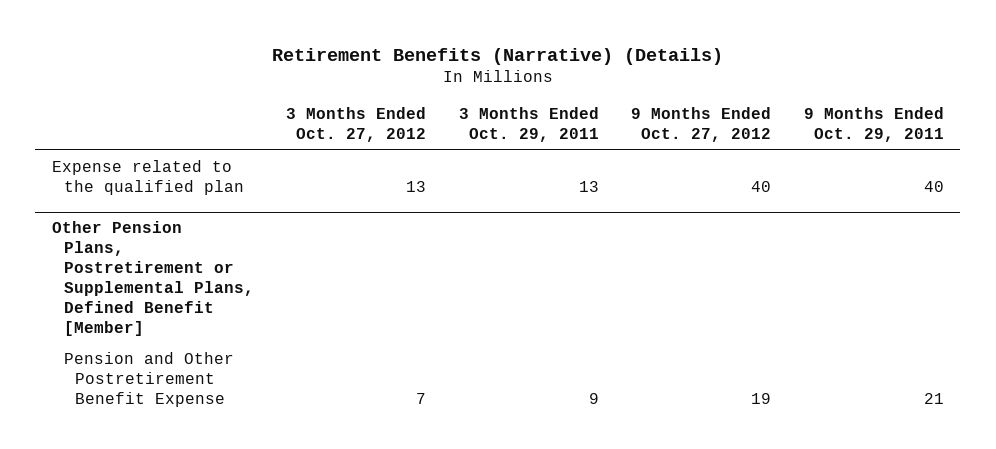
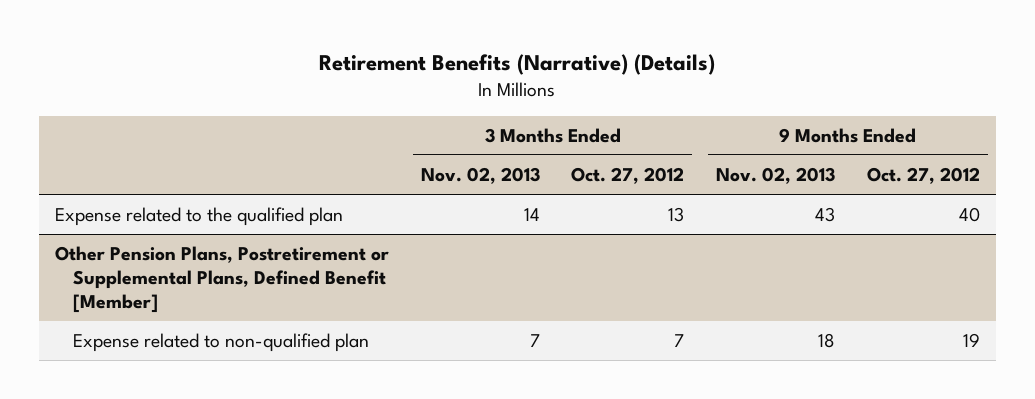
[458,107,599,143] 3 Months Ended Oct. 29, 2011 -> none
[803,107,944,143] 9 Months Ended Oct. 29, 2011 -> none
none -> [420,166,540,184] Nov. 02, 2013
none -> [716,166,836,184] Nov. 02, 2013
[63,351,234,407] Pension and Other Postretirement Benefit Expense -> [73,333,370,353] Expense related to non-qualified plan

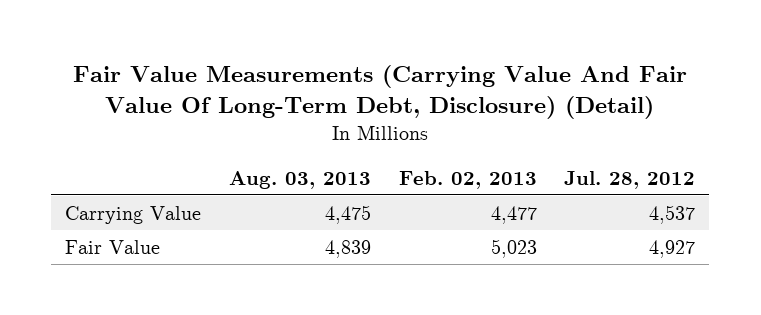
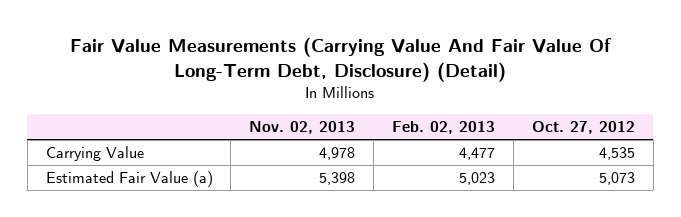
[228,170,371,189] Aug. 03, 2013 -> none
[564,170,696,189] Jul. 28, 2012 -> none
none -> [249,121,356,135] Nov. 02, 2013
none -> [532,121,636,135] Oct. 27, 2012
[65,240,161,255] Fair Value -> [45,171,213,188] Estimated Fair Value (a)

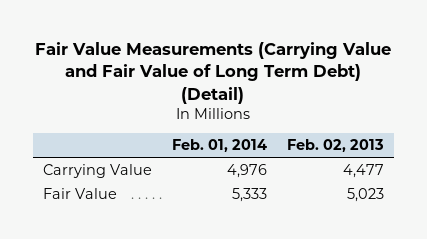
[70,36,613,82] Fair Value Measurements (Carrying Value And Fair Value Of Long-Term Debt, Disclosure) (Detail) -> [35,42,392,104] Fair Value Measurements (Carrying Value and Fair Value of Long Term Debt) (Detail)
[249,121,356,135] Nov. 02, 2013 -> none
[532,121,636,135] Oct. 27, 2012 -> none
none -> [171,139,267,153] Feb. 01, 2014
[45,171,213,188] Estimated Fair Value (a) -> [42,187,117,199] Fair Value

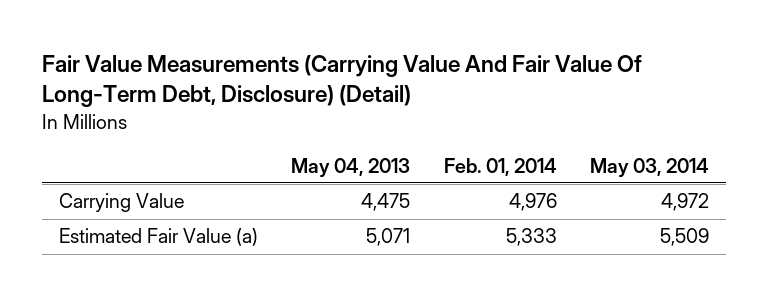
[35,42,392,104] Fair Value Measurements (Carrying Value and Fair Value of Long Term Debt) (Detail) -> [41,55,642,108] Fair Value Measurements (Carrying Value And Fair Value Of Long-Term Debt, Disclosure) (Detail)
[286,139,384,153] Feb. 02, 2013 -> none
none -> [291,157,411,177] May 04, 2013
none -> [590,157,710,177] May 03, 2014
[42,187,117,199] Fair Value -> [58,228,258,247] Estimated Fair Value (a)

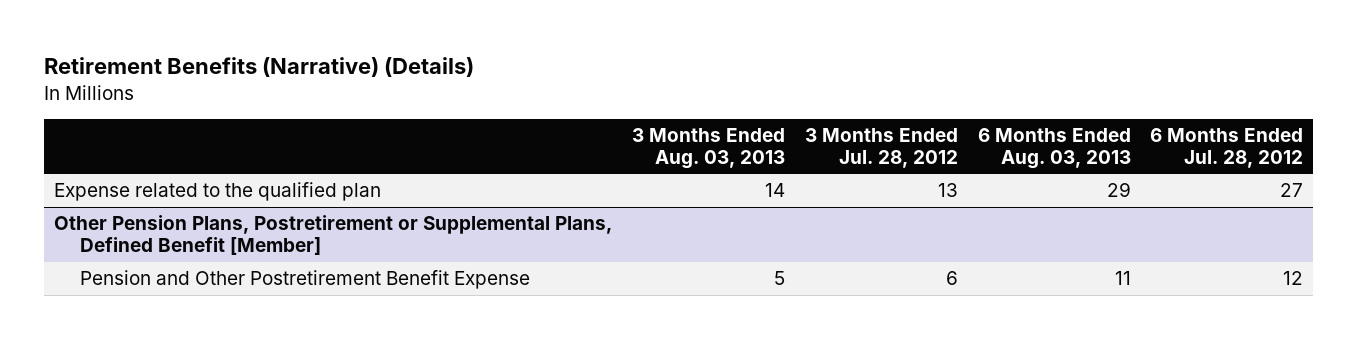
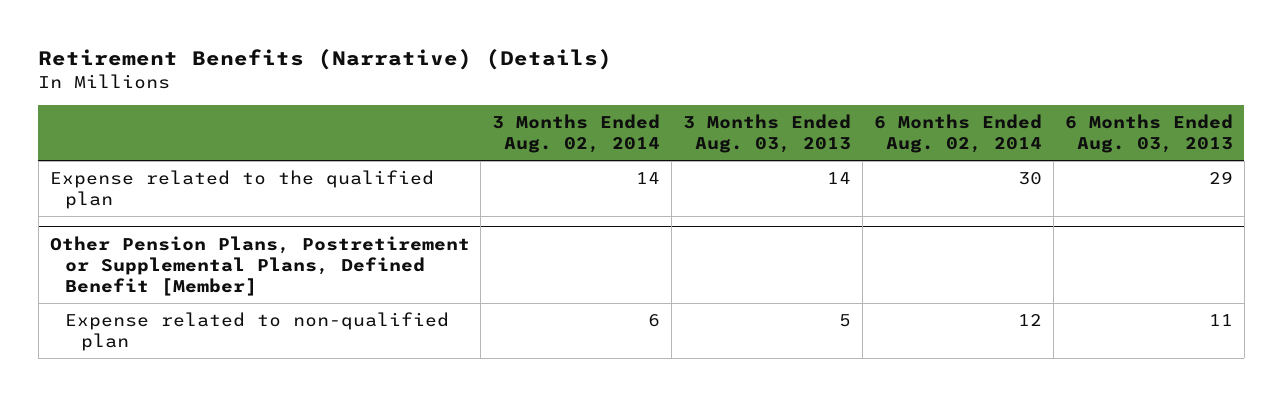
[804,127,958,168] 3 Months Ended Jul. 28, 2012 -> none
[1150,127,1304,168] 6 Months Ended Jul. 28, 2012 -> none
none -> [492,113,661,153] 3 Months Ended Aug. 02, 2014
none -> [874,113,1043,153] 6 Months Ended Aug. 02, 2014
[80,270,531,290] Pension and Other Postretirement Benefit Expense -> [65,312,450,352] Expense related to non-qualified plan

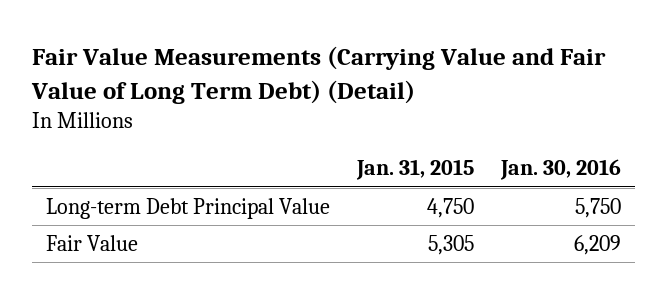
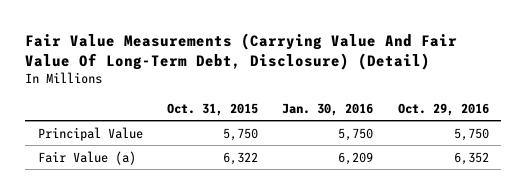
[30,46,606,104] Fair Value Measurements (Carrying Value and Fair Value of Long Term Debt) (Detail) -> [25,32,458,70] Fair Value Measurements (Carrying Value And Fair Value Of Long-Term Debt, Disclosure) (Detail)
[355,159,474,181] Jan. 31, 2015 -> none
none -> [167,102,259,116] Oct. 31, 2015
none -> [397,102,489,116] Oct. 29, 2016
[45,197,330,219] Long-term Debt Principal Value -> [37,126,143,141] Principal Value
[45,234,138,251] Fair Value -> [37,150,136,165] Fair Value (a)

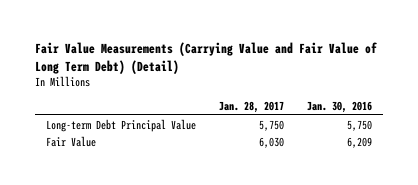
[25,32,458,70] Fair Value Measurements (Carrying Value And Fair Value Of Long-Term Debt, Disclosure) (Detail) -> [35,41,378,74] Fair Value Measurements (Carrying Value and Fair Value of Long Term Debt) (Detail)
[167,102,259,116] Oct. 31, 2015 -> none
[397,102,489,116] Oct. 29, 2016 -> none
none -> [219,101,285,114] Jan. 28, 2017
[37,126,143,141] Principal Value -> [46,118,197,132] Long-term Debt Principal Value
[37,150,136,165] Fair Value (a) -> [46,135,97,147] Fair Value

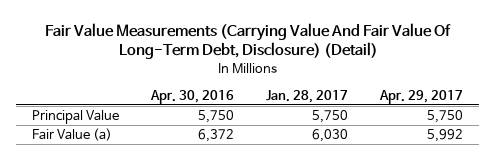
[35,41,378,74] Fair Value Measurements (Carrying Value and Fair Value of Long Term Debt) (Detail) -> [44,22,451,60] Fair Value Measurements (Carrying Value And Fair Value Of Long-Term Debt, Disclosure) (Detail)
[306,101,372,114] Jan. 30, 2016 -> none
none -> [149,89,234,104] Apr. 30, 2016
none -> [379,89,464,104] Apr. 29, 2017
[46,118,197,132] Long-term Debt Principal Value -> [31,110,119,125] Principal Value
[46,135,97,147] Fair Value -> [31,128,112,142] Fair Value (a)

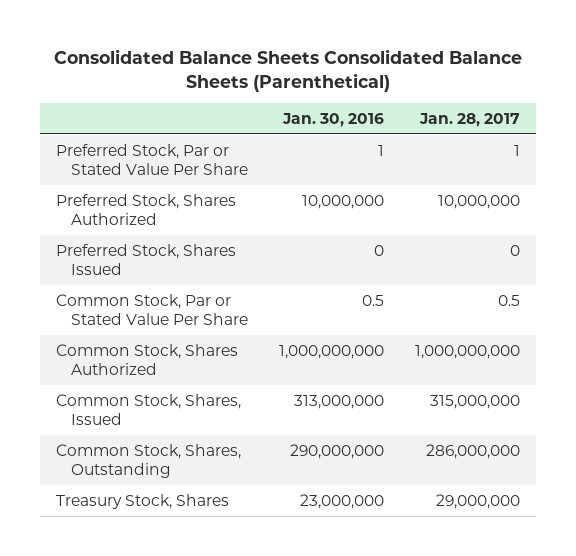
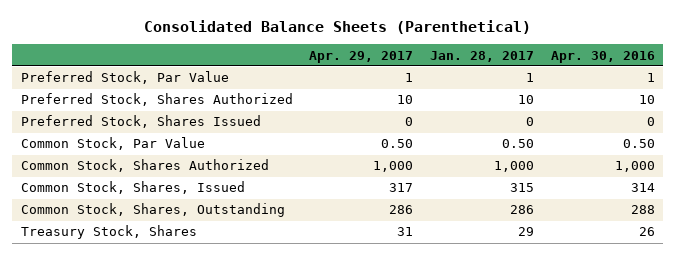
[54,49,523,92] Consolidated Balance Sheets Consolidated Balance Sheets (Parenthetical) -> [143,19,531,34] Consolidated Balance Sheets (Parenthetical)
[282,112,385,127] Jan. 30, 2016 -> none
none -> [309,50,414,63] Apr. 29, 2017
none -> [550,50,655,63] Apr. 30, 2016
[56,143,248,176] Preferred Stock, Par or Stated Value Per Share -> [20,71,229,85] Preferred Stock, Par Value
[438,194,521,209] 10,000,000 -> [518,95,535,105] 10
[56,293,248,326] Common Stock, Par or Stated Value Per Share -> [20,137,205,151] Common Stock, Par Value
[498,294,521,306] 0.5 -> [502,139,535,149] 0.50
[415,344,521,359] 1,000,000,000 -> [494,161,535,173] 1,000
[430,394,521,409] 315,000,000 -> [510,183,535,193] 315
[426,443,521,459] 286,000,000 -> [510,205,535,215] 286
[436,493,521,509] 29,000,000 -> [518,227,535,237] 29

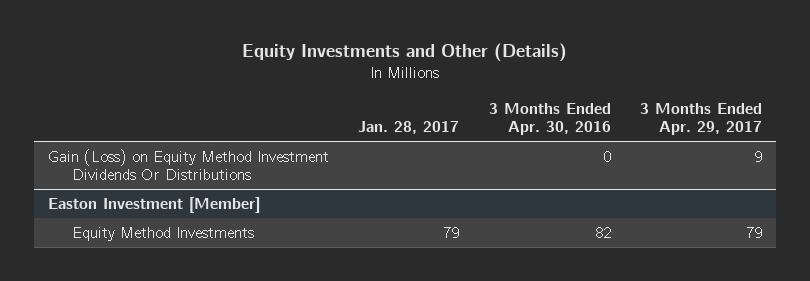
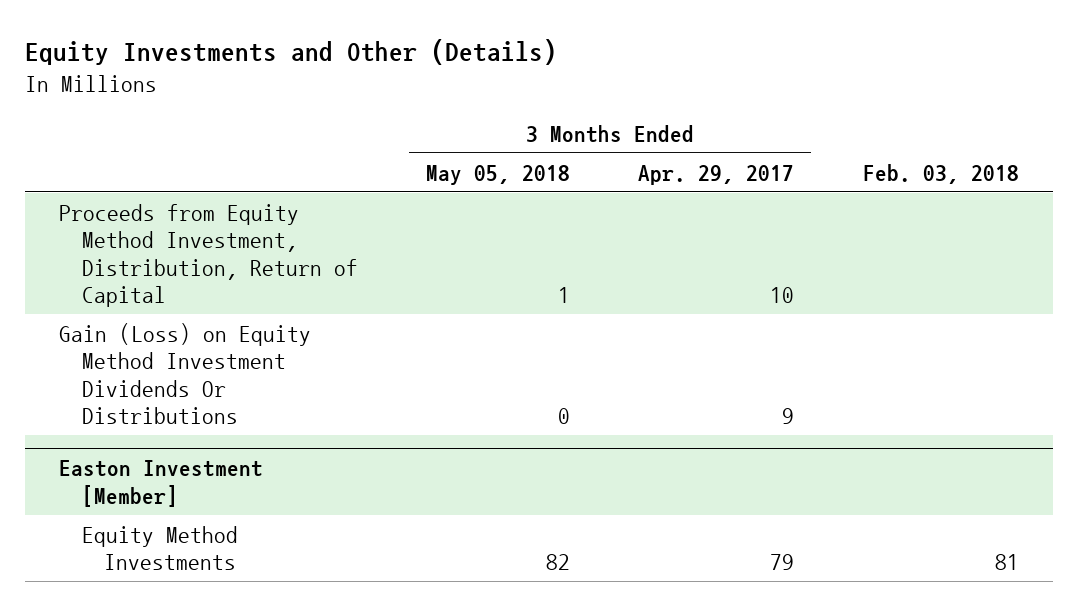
[358,120,460,134] Jan. 28, 2017 -> none
[488,102,611,135] 3 Months Ended Apr. 30, 2016 -> none
none -> [425,164,570,185] May 05, 2018
none -> [862,163,1019,184] Feb. 03, 2018
none -> [59,203,358,307] Proceeds from Equity Method Investment, Distribution, Return of Capital

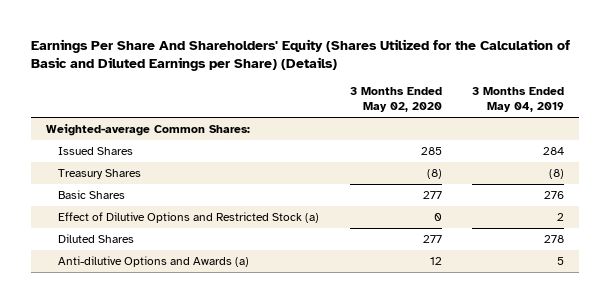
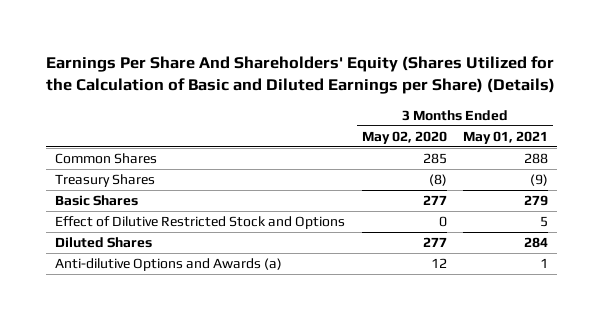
[471,87,564,113] 3 Months Ended May 04, 2019 -> none
none -> [463,130,549,144] May 01, 2021
[46,124,251,137] Weighted-average Common Shares: -> none
[58,147,134,156] Issued Shares -> [54,153,157,165] Common Shares
[58,212,320,224] Effect of Dilutive Options and Restricted Stock (a) -> [54,216,345,230] Effect of Dilutive Restricted Stock and Options

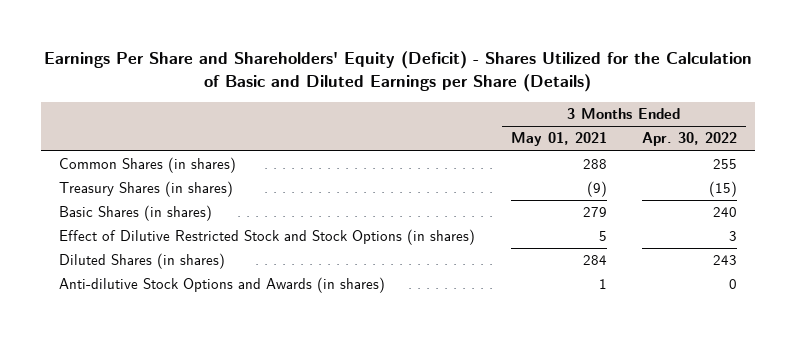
[46,56,556,95] Earnings Per Share And Shareholders' Equity (Shares Utilized for the Calculation of Basic and Diluted Earnings per Share) (Details) -> [44,51,753,92] Earnings Per Share and Shareholders' Equity (Deficit) - Shares Utilized for the Calculation of Basic and Diluted Earnings per Share (Details)
[361,130,447,144] May 02, 2020 -> none
none -> [641,132,737,147] Apr. 30, 2022
[54,153,157,165] Common Shares -> [59,157,237,174] Common Shares (in shares)
[54,174,155,188] Treasury Shares -> [59,181,234,198] Treasury Shares (in shares)
[54,195,138,207] Basic Shares -> [59,205,213,222] Basic Shares (in shares)
[54,216,345,230] Effect of Dilutive Restricted Stock and Options -> [59,229,476,246] Effect of Dilutive Restricted Stock and Stock Options (in shares)
[54,237,152,249] Diluted Shares -> [59,253,226,270] Diluted Shares (in shares)
[54,258,282,272] Anti-dilutive Options and Awards (a) -> [59,277,386,294] Anti-dilutive Stock Options and Awards (in shares)

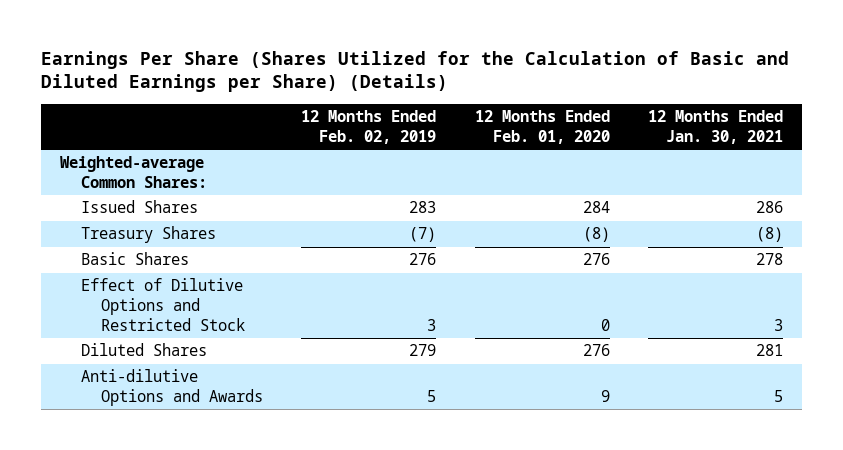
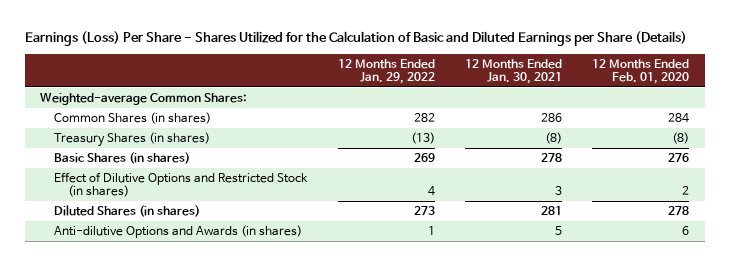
[40,50,789,93] Earnings Per Share (Shares Utilized for the Calculation of Basic and Diluted Earnings per Share) (Details) -> [24,31,687,47] Earnings (Loss) Per Share - Shares Utilized for the Calculation of Basic and Diluted Earnings per Share (Details)
[301,109,437,144] 12 Months Ended Feb. 02, 2019 -> none
none -> [337,58,435,84] 12 Months Ended Jan. 29, 2022
[80,200,198,214] Issued Shares -> [54,112,212,125] Common Shares (in shares)
[80,226,216,244] Treasury Shares -> [54,132,211,148] Treasury Shares (in shares)
[80,252,189,266] Basic Shares -> [54,152,191,165] Basic Shares (in shares)
[80,278,245,331] Effect of Dilutive Options and Restricted Stock -> [54,172,309,198] Effect of Dilutive Options and Restricted Stock (in shares)
[600,318,610,331] 0 -> [682,186,690,196] 2
[80,343,207,357] Diluted Shares -> [54,205,201,218] Diluted Shares (in shares)
[582,344,610,357] 276 -> [668,206,690,217] 278
[80,369,263,407] Anti-dilutive Options and Awards -> [54,225,303,239] Anti-dilutive Options and Awards (in shares)
[600,390,610,403] 9 -> [682,226,690,236] 6

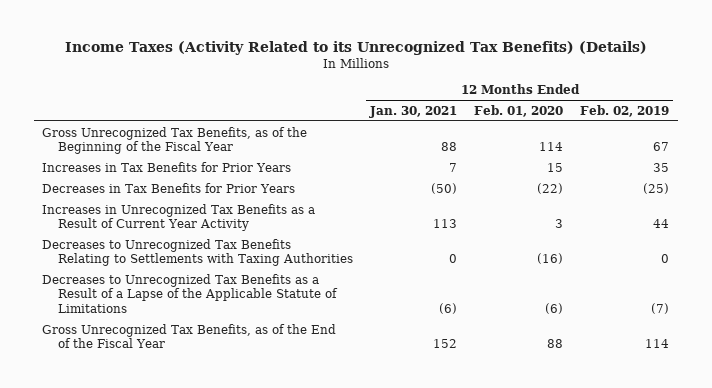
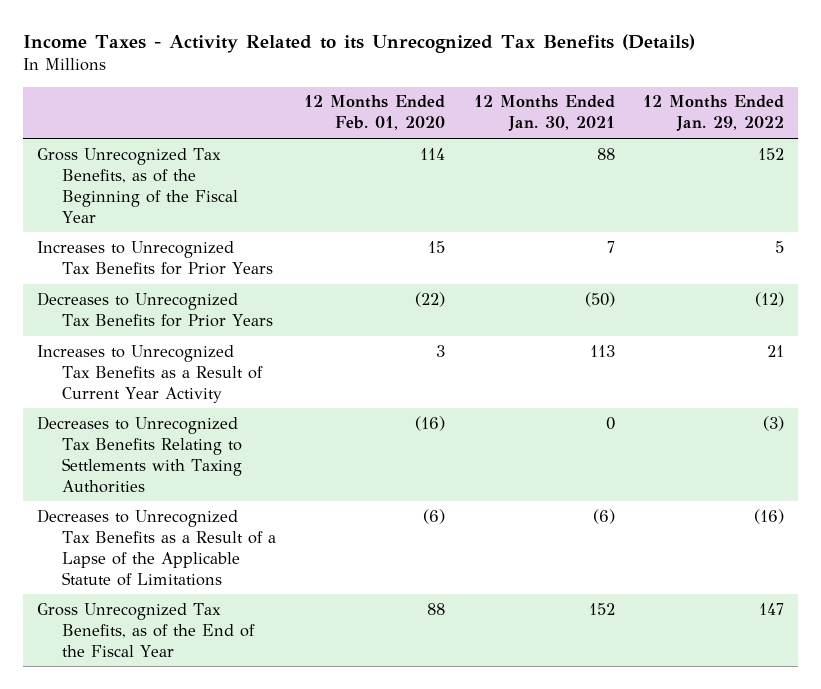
[64,40,647,55] Income Taxes (Activity Related to its Unrecognized Tax Benefits) (Details) -> [22,34,695,54] Income Taxes - Activity Related to its Unrecognized Tax Benefits (Details)
[580,104,670,117] Feb. 02, 2019 -> none
none -> [642,95,784,132] 12 Months Ended Jan. 29, 2022
[42,161,292,172] Increases in Tax Benefits for Prior Years -> [37,240,273,275] Increases to Unrecognized Tax Benefits for Prior Years
[42,182,296,193] Decreases in Tax Benefits for Prior Years -> [37,291,273,327] Decreases to Unrecognized Tax Benefits for Prior Years
[42,203,316,232] Increases in Unrecognized Tax Benefits as a Result of Current Year Activity -> [37,344,263,403] Increases to Unrecognized Tax Benefits as a Result of Current Year Activity

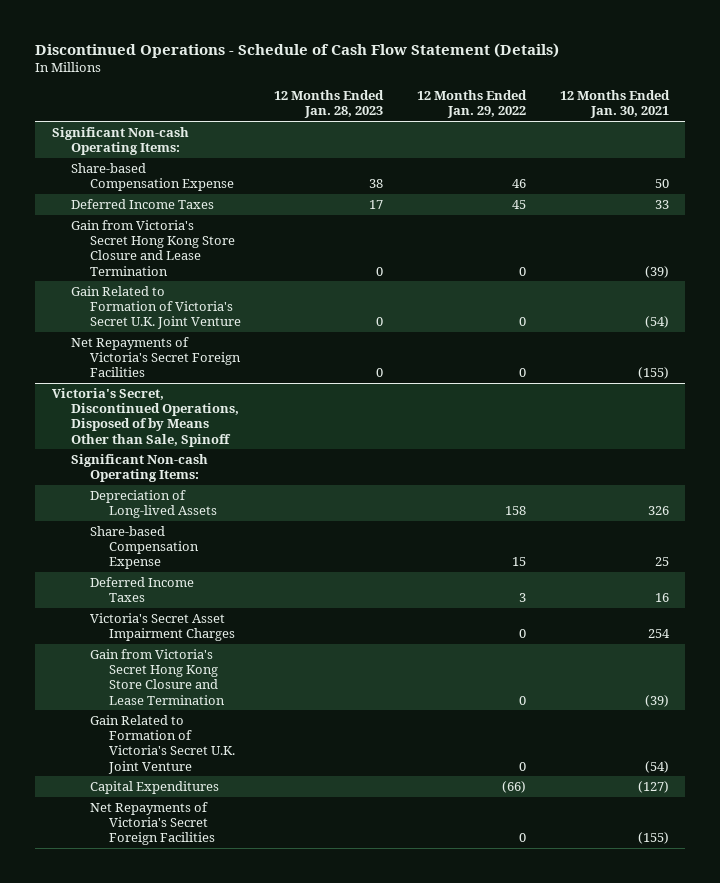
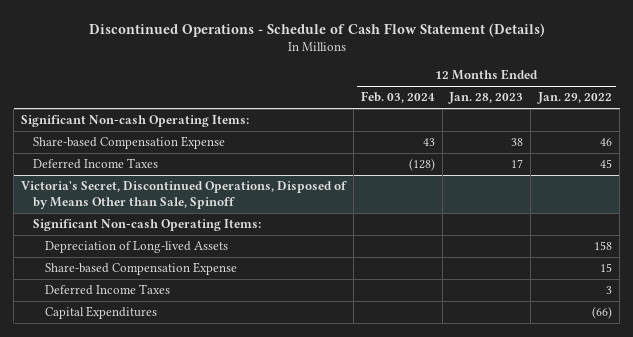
[559,90,670,119] 12 Months Ended Jan. 30, 2021 -> none
none -> [360,91,435,104] Feb. 03, 2024
[70,219,235,276] Gain from Victoria's Secret Hong Kong Store Closure and Lease Termination -> none
[70,285,241,330] Gain Related to Formation of Victoria's Secret U.K. Joint Venture -> none
[70,336,241,378] Net Repayments of Victoria's Secret Foreign Facilities -> none
[89,612,235,642] Victoria's Secret Asset Impairment Charges -> none
[89,648,225,705] Gain from Victoria's Secret Hong Kong Store Closure and Lease Termination -> none
[89,714,235,774] Gain Related to Formation of Victoria's Secret U.K. Joint Venture -> none
[89,801,215,846] Net Repayments of Victoria's Secret Foreign Facilities -> none

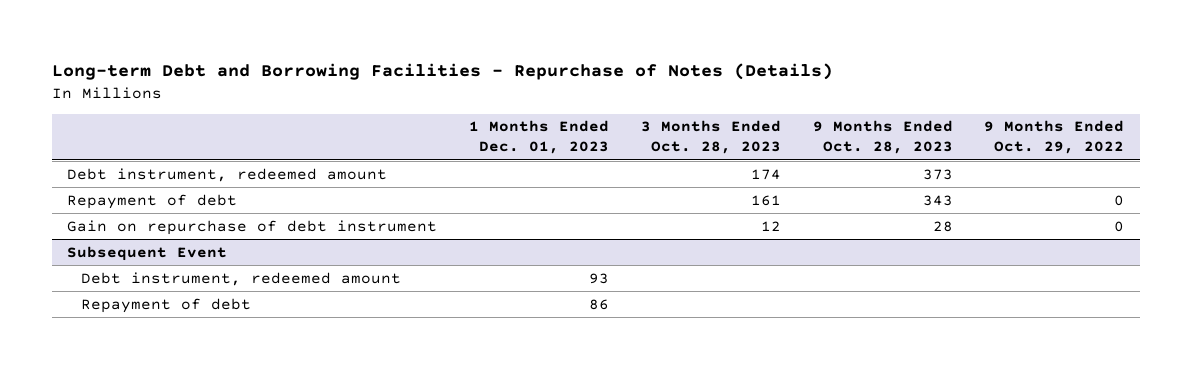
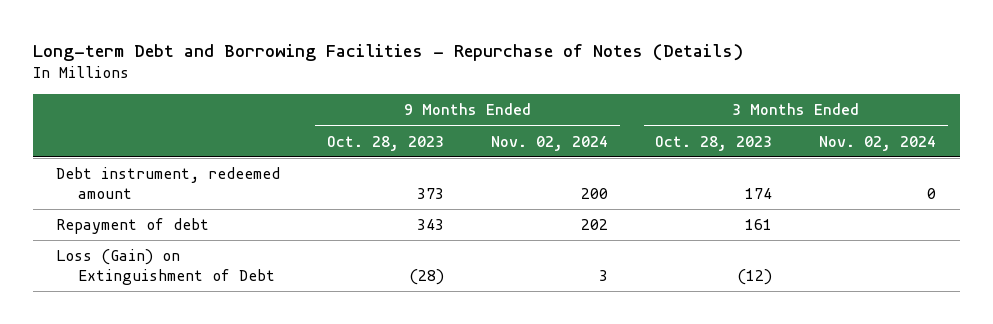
[469,120,610,155] 1 Months Ended Dec. 01, 2023 -> none
[984,120,1125,155] 9 Months Ended Oct. 29, 2022 -> none
none -> [491,135,609,151] Nov. 02, 2024
none -> [819,135,937,151] Nov. 02, 2024
[67,245,228,261] Subsequent Event -> none
[80,271,401,286] Debt instrument, redeemed amount -> none
[80,297,251,313] Repayment of debt -> none
[67,219,438,235] Gain on repurchase of debt instrument -> [56,249,275,285] Loss (Gain) on Extinguishment of Debt
[760,220,781,231] 12 -> [737,268,773,285] (12)
[932,220,953,232] 28 -> [409,268,445,285] (28)

